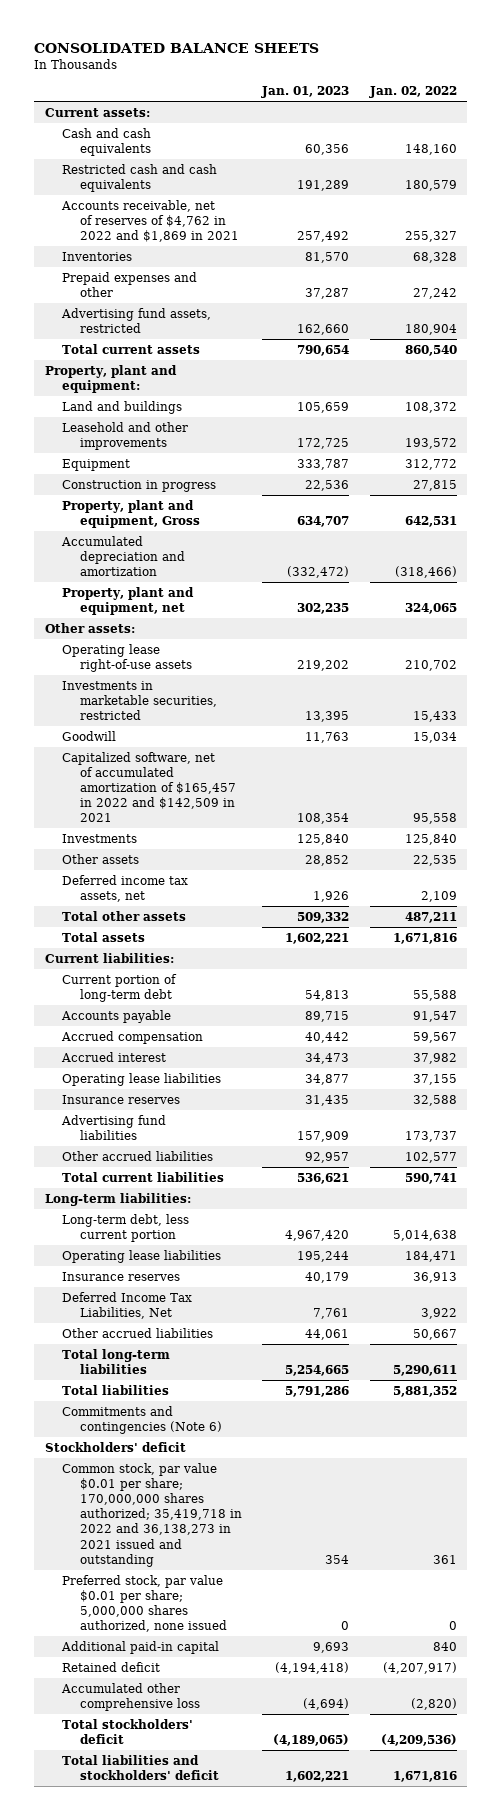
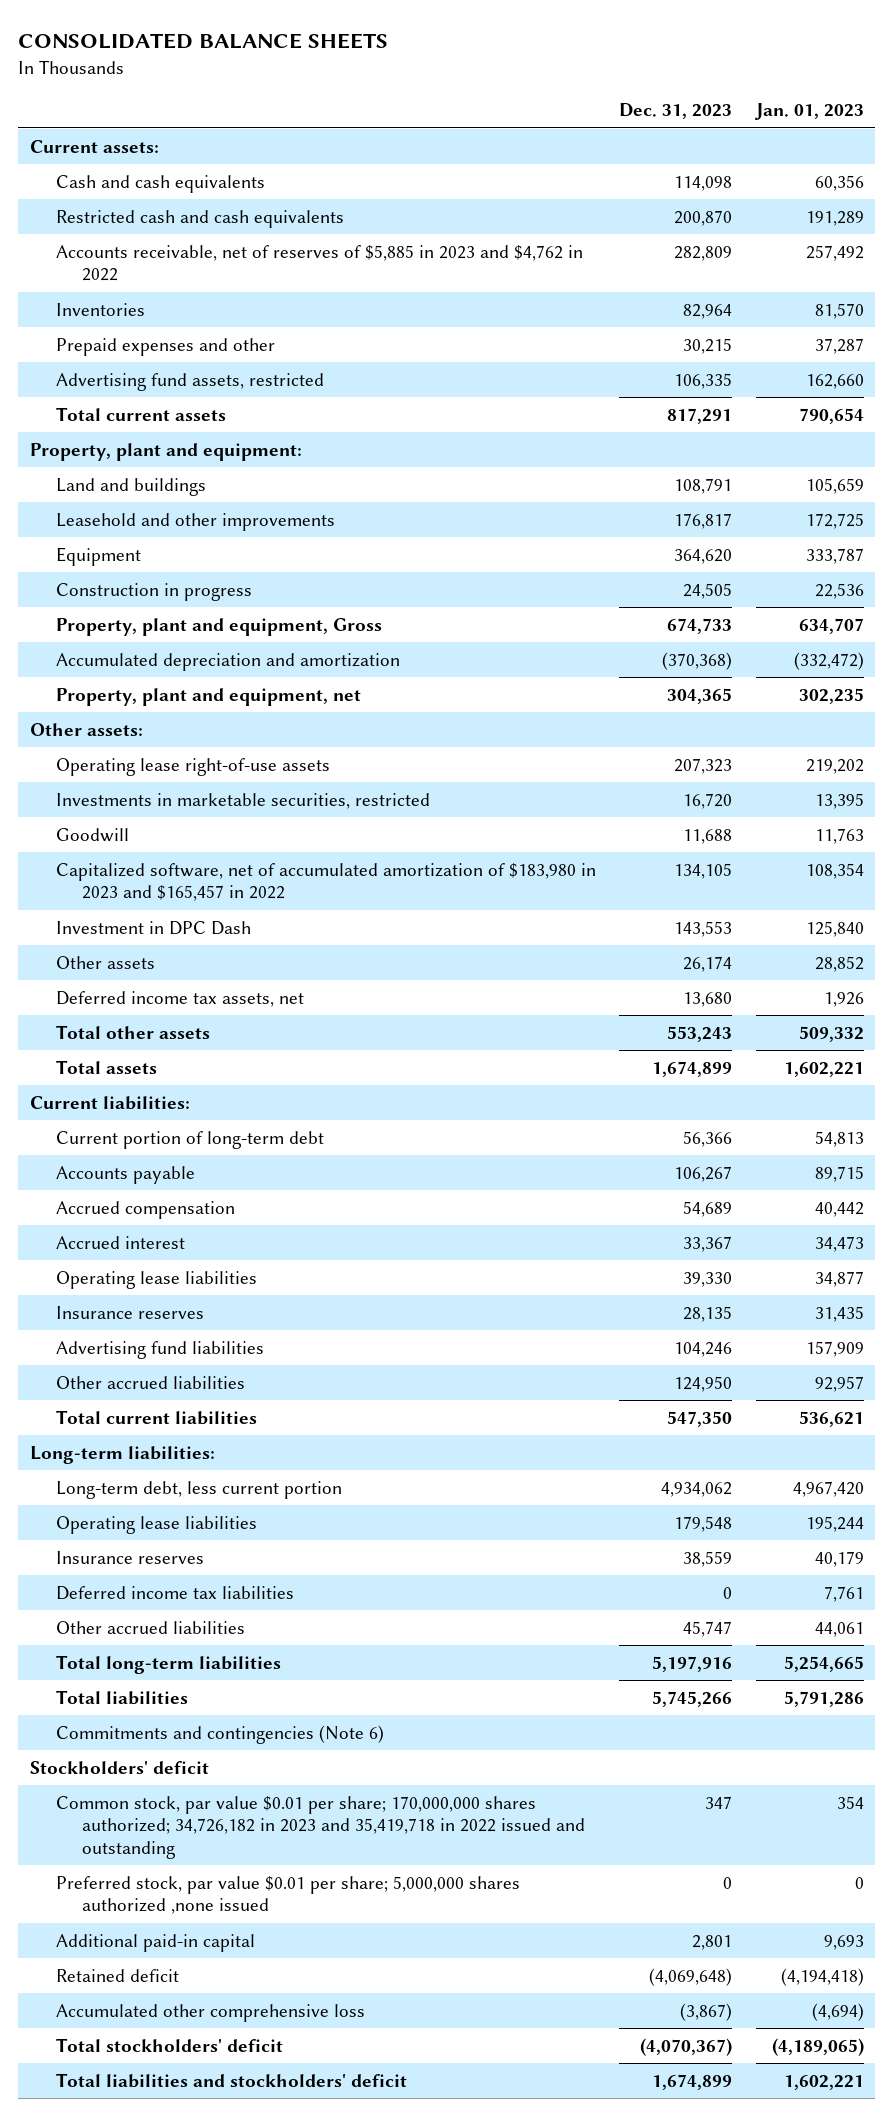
[368,86,457,99] Jan. 02, 2022 -> none
none -> [619,103,733,120] Dec. 31, 2023
[61,199,239,243] Accounts receivable, net of reserves of $4,762 in 2022 and $1,869 in 2021 -> [55,244,583,282] Accounts receivable, net of reserves of $5,885 in 2023 and $4,762 in 2022
[62,751,236,823] Capitalized software, net of accumulated amortization of $165,457 in 2022 and $142,509 in 2021 -> [55,862,596,902] Capitalized software, net of accumulated amortization of $183,980 in 2023 and $165,457 in 2022
[62,833,138,843] Investments -> [55,920,251,935] Investment in DPC Dash
[62,1291,193,1319] Deferred Income Tax Liabilities, Net -> [55,1585,294,1600] Deferred income tax liabilities
[62,1462,242,1567] Common stock, par value $0.01 per share; 170,000,000 shares authorized; 35,419,718 in 2022 and 36,138,273 in 2021 issued and outstanding -> [55,1795,585,1860] Common stock, par value $0.01 per share; 170,000,000 shares authorized; 34,726,182 in 2023 and 35,419,718 in 2022 issued and outstanding
[62,1574,227,1633] Preferred stock, par value $0.01 per share; 5,000,000 shares authorized, none issued -> [55,1875,520,1915] Preferred stock, par value $0.01 per share; 5,000,000 shares authorized ,none issued

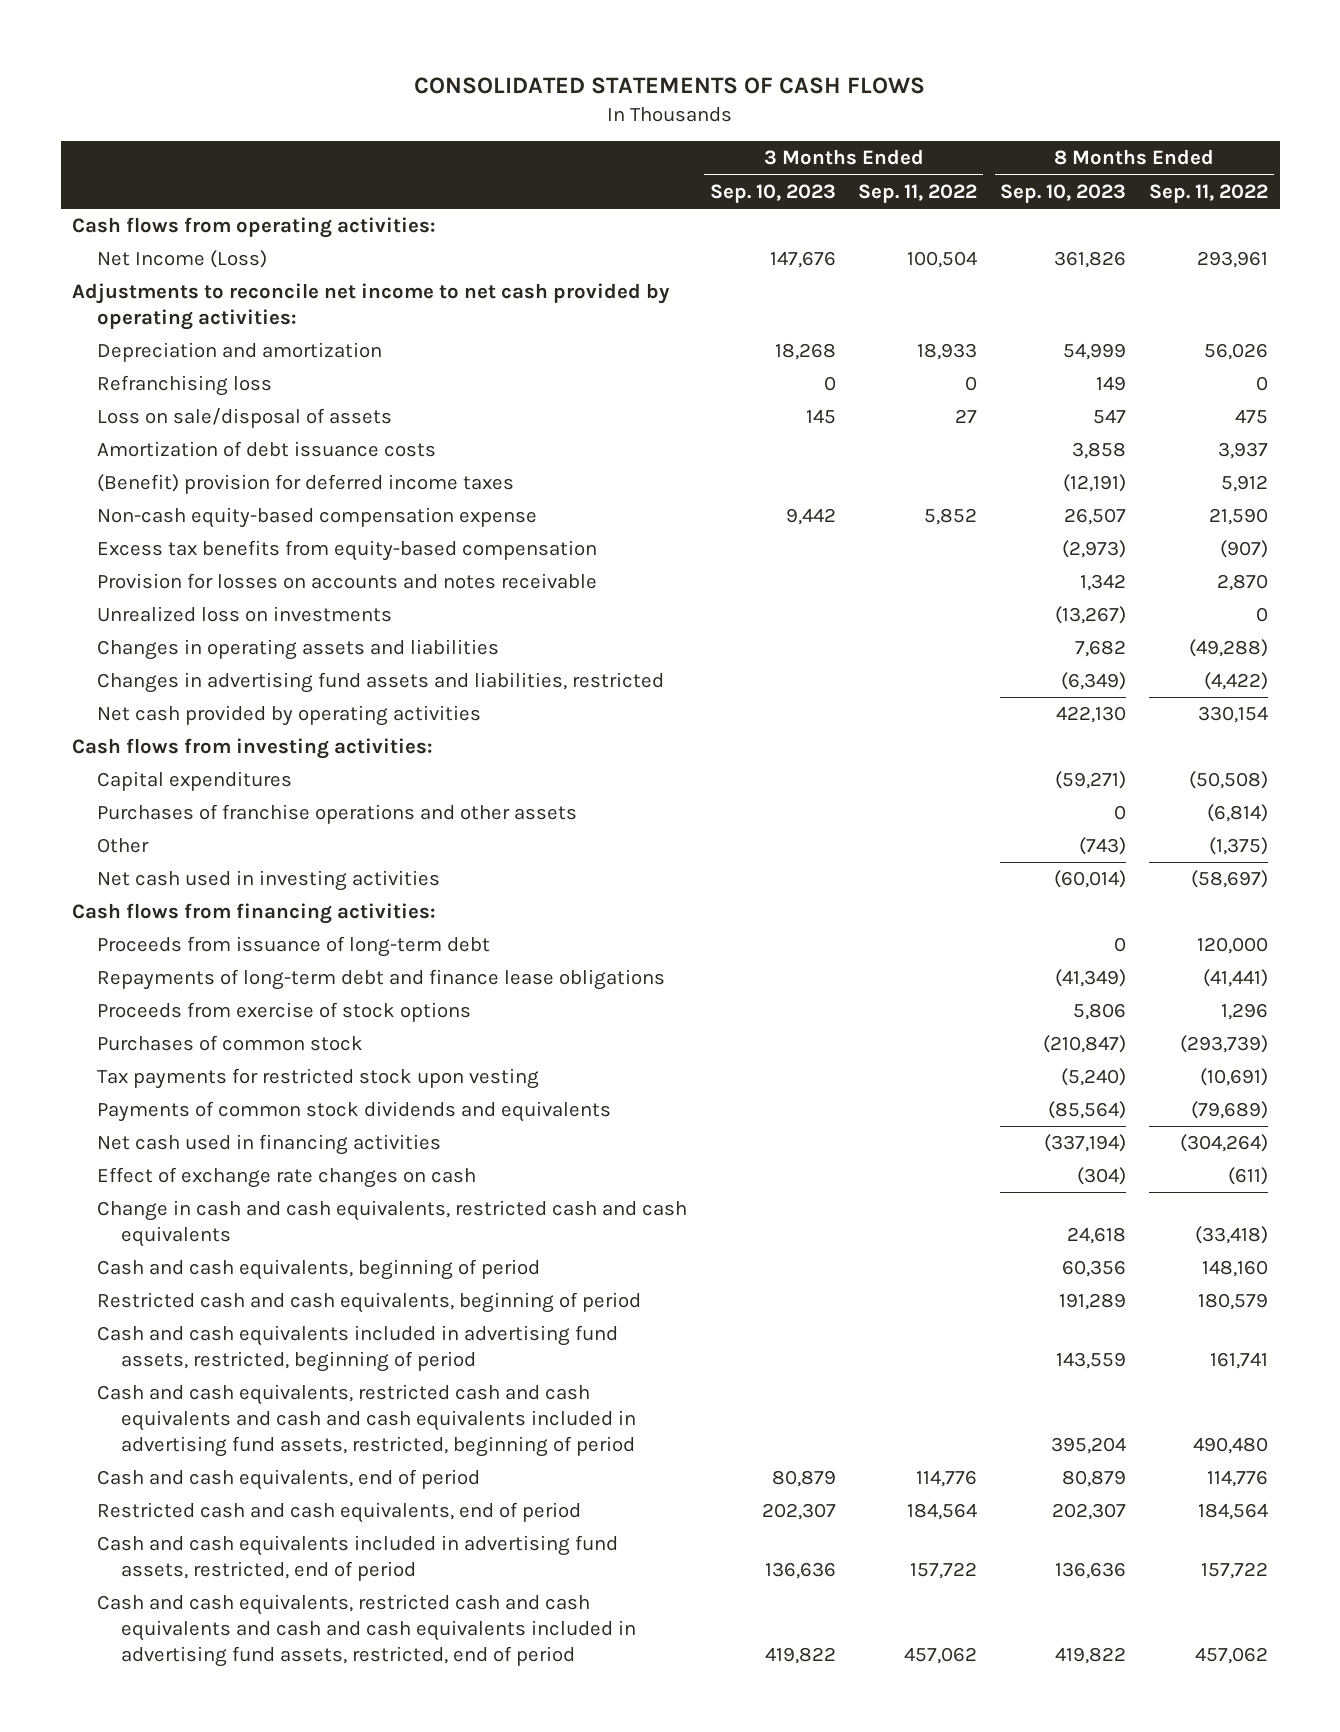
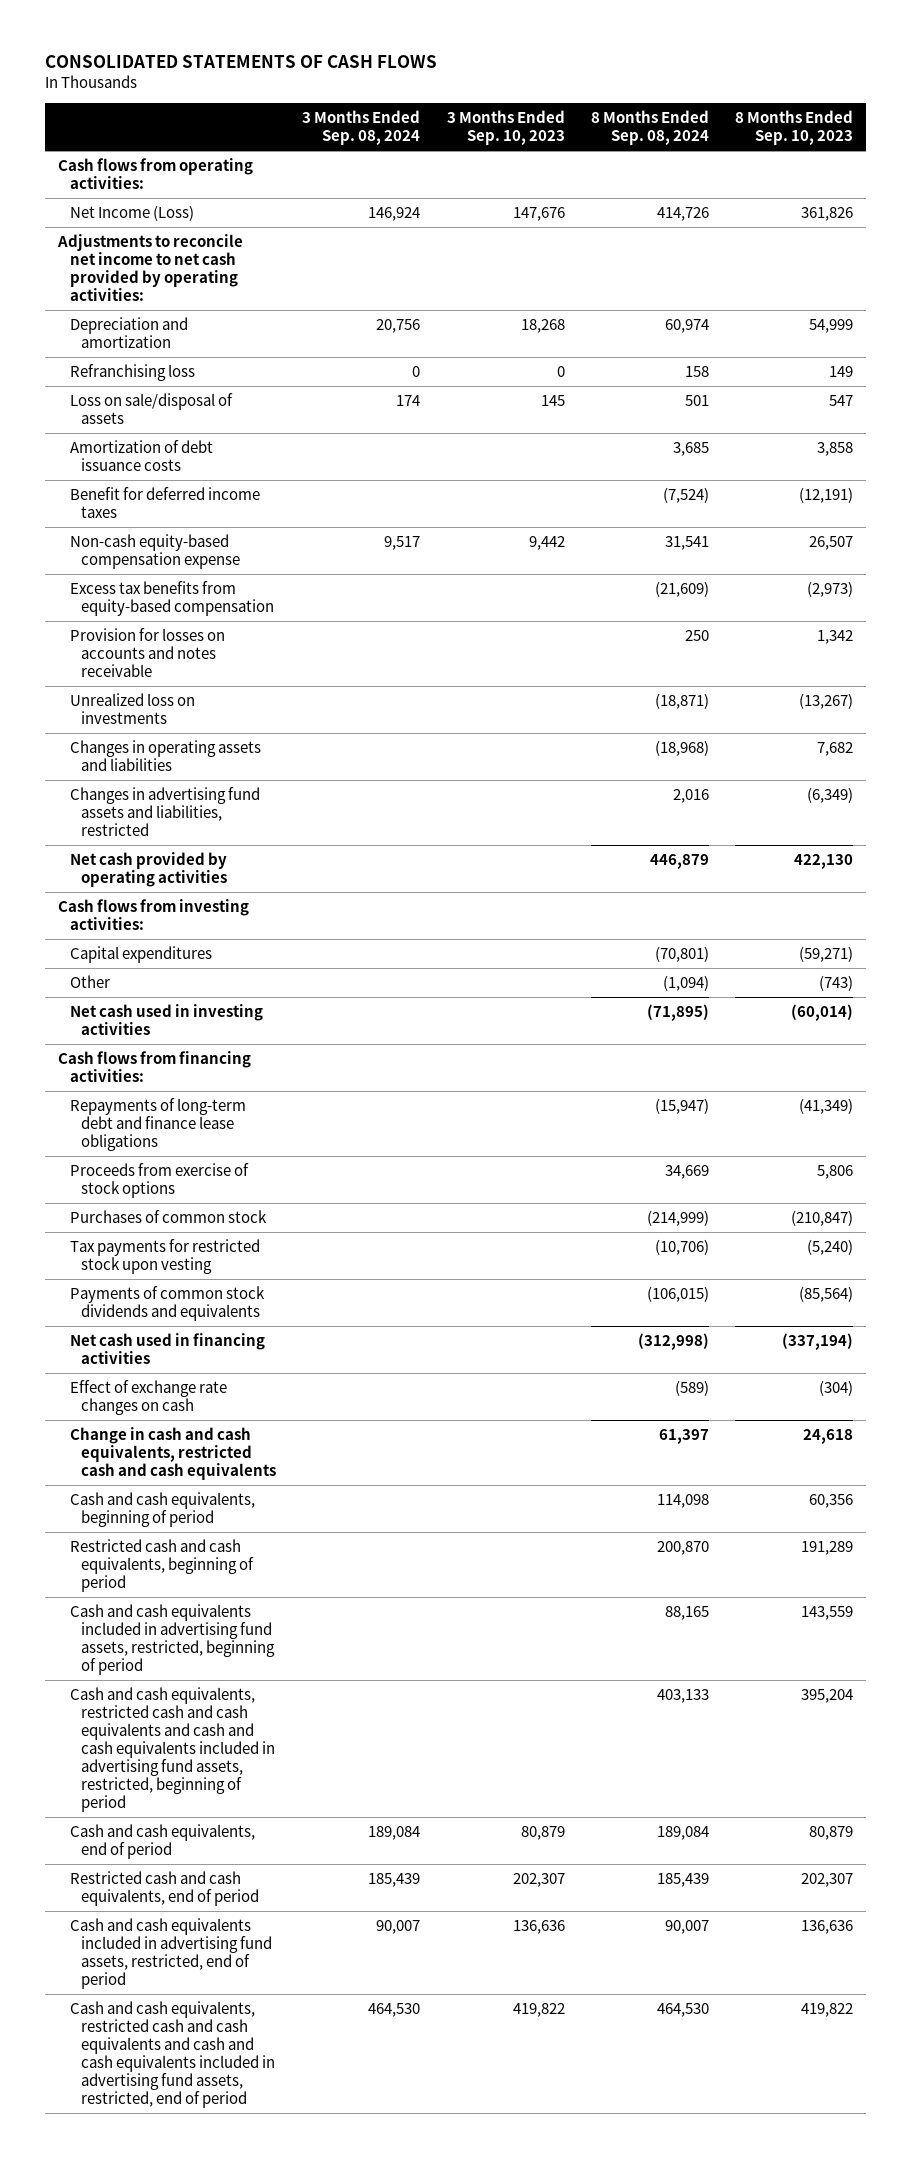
[858,183,978,203] Sep. 11, 2022 -> none
[1149,183,1269,203] Sep. 11, 2022 -> none
none -> [302,110,421,146] 3 Months Ended Sep. 08, 2024
none -> [590,110,709,146] 8 Months Ended Sep. 08, 2024
[96,474,514,495] (Benefit) provision for deferred income taxes -> [69,486,260,518] Benefit for deferred income taxes
[96,804,577,825] Purchases of franchise operations and other assets -> none
[96,936,490,958] Proceeds from issuance of long-term debt -> none

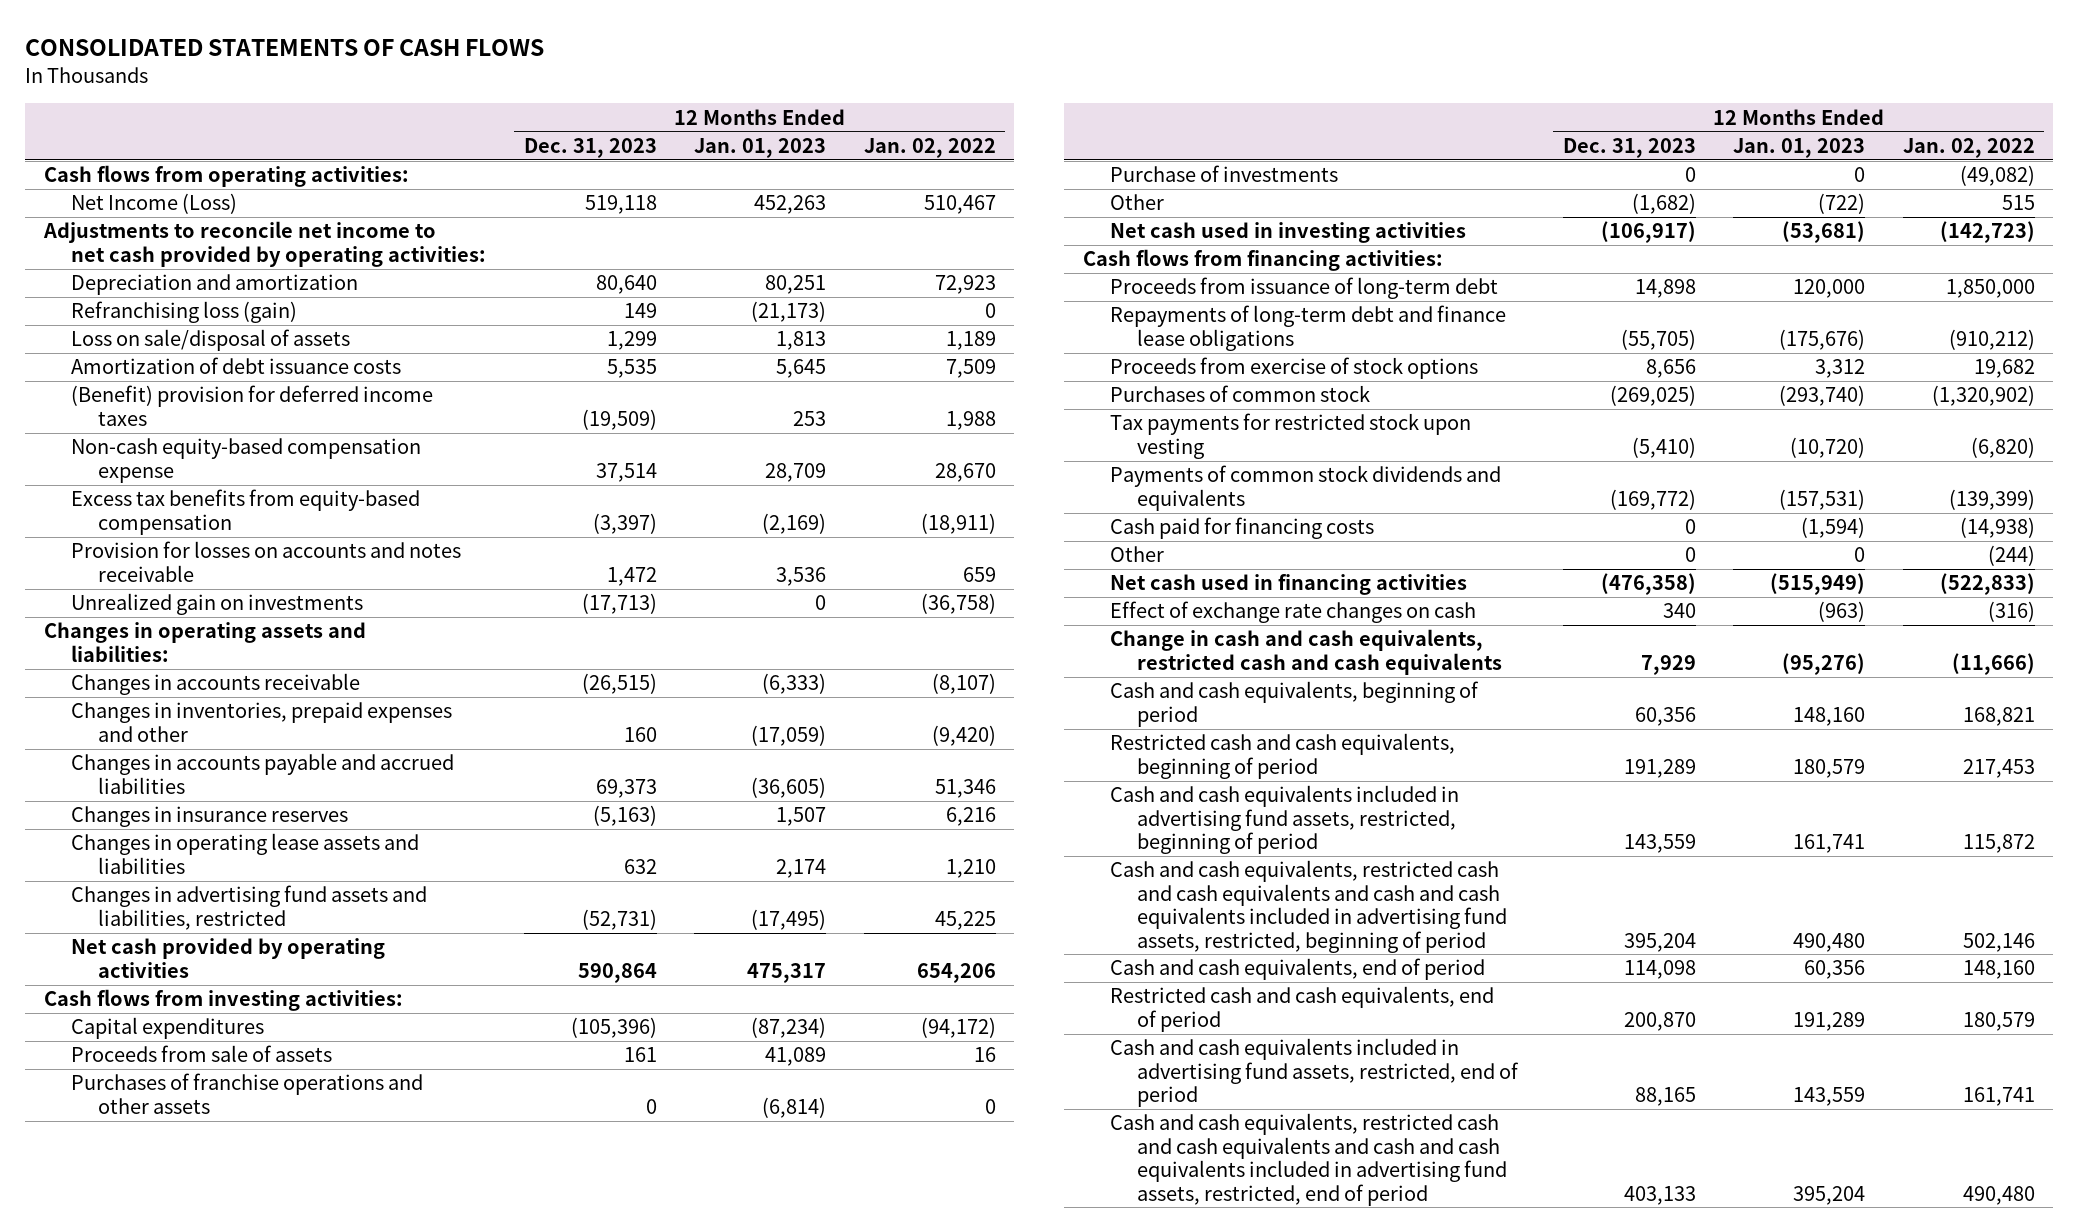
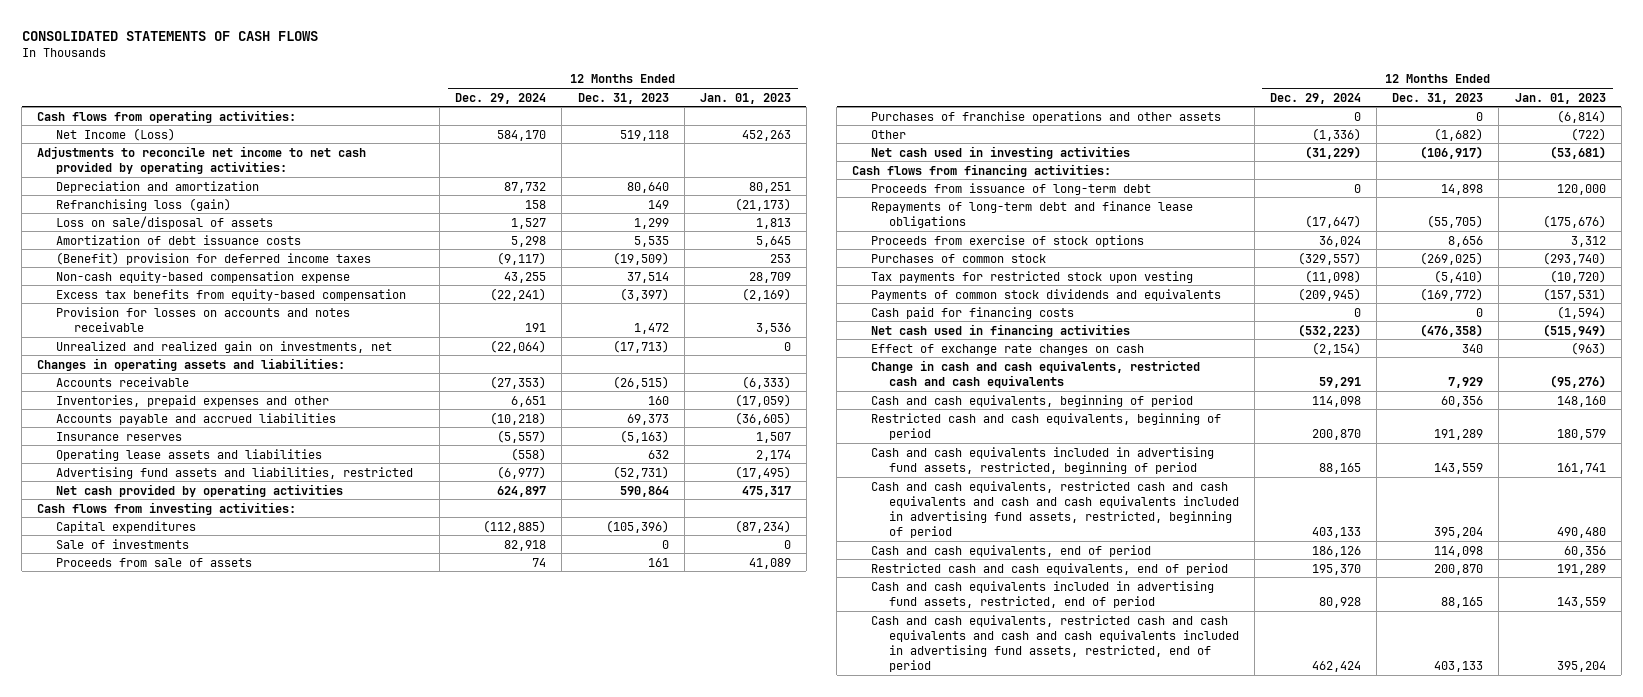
[863,138,996,159] Jan. 02, 2022 -> none
none -> [455,92,547,104] Dec. 29, 2024
[71,593,364,616] Unrealized gain on investments -> [55,340,392,353] Unrealized and realized gain on investments, net
[71,673,361,696] Changes in accounts receivable -> [55,376,189,387] Accounts receivable
[71,702,453,742] Changes in inventories, prepaid expenses and other -> [55,394,329,407] Inventories, prepaid expenses and other
[71,753,455,794] Changes in accounts payable and accrued liabilities -> [55,412,336,425] Accounts payable and accrued liabilities
[71,806,349,828] Changes in insurance reserves -> [55,431,182,441] Insurance reserves
[71,833,420,874] Changes in operating lease assets and liabilities -> [55,448,322,461] Operating lease assets and liabilities
[71,885,428,930] Changes in advertising fund assets and liabilities, restricted -> [55,466,413,479] Advertising fund assets and liabilities, restricted
none -> [55,538,189,549] Sale of investments
[1110,165,1339,183] Purchase of investments -> none
[1110,546,1165,563] Other -> none

